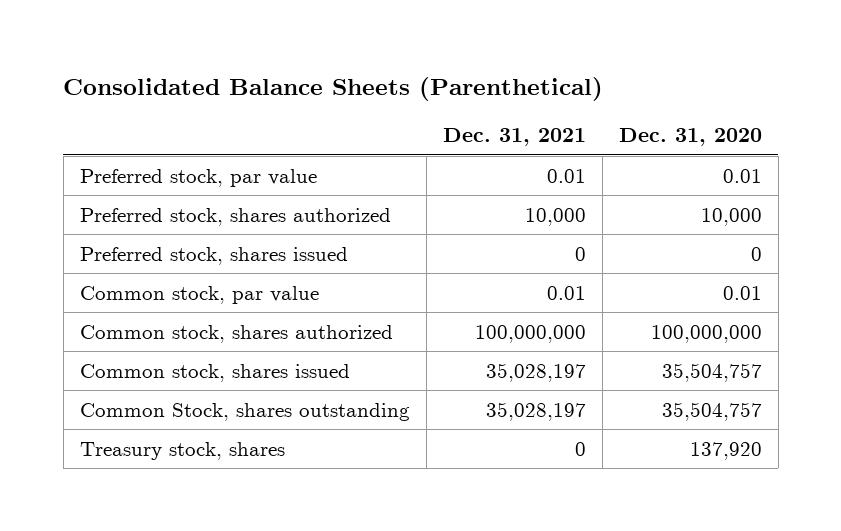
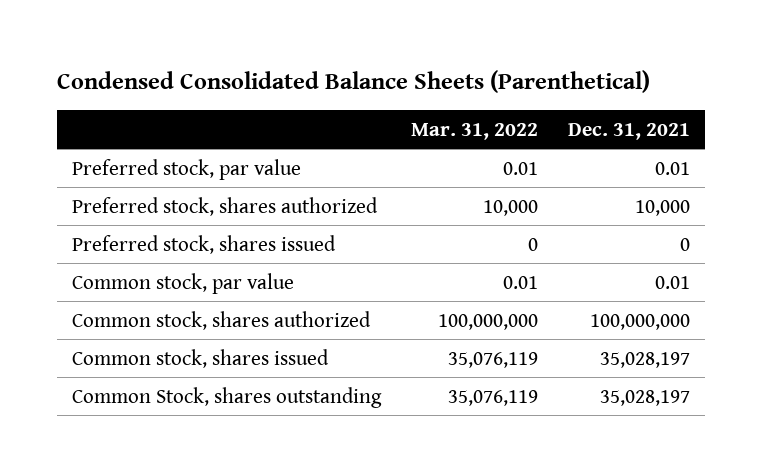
[63,77,604,102] Consolidated Balance Sheets (Parenthetical) -> [56,70,650,94] Condensed Consolidated Balance Sheets (Parenthetical)
[618,128,762,147] Dec. 31, 2020 -> none
none -> [411,122,539,140] Mar. 31, 2022
[79,441,285,460] Treasury stock, shares -> none

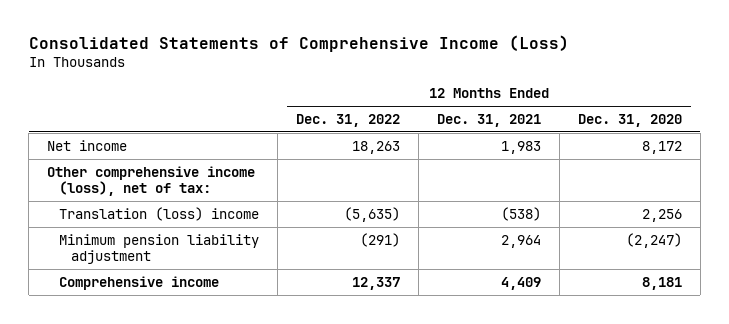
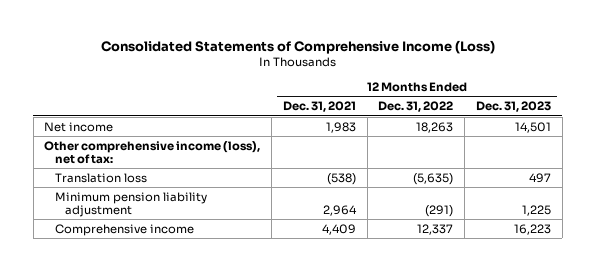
[577,113,682,127] Dec. 31, 2020 -> none
none -> [475,101,551,113] Dec. 31, 2023
[58,206,259,221] Translation (loss) income -> [54,172,147,183] Translation loss

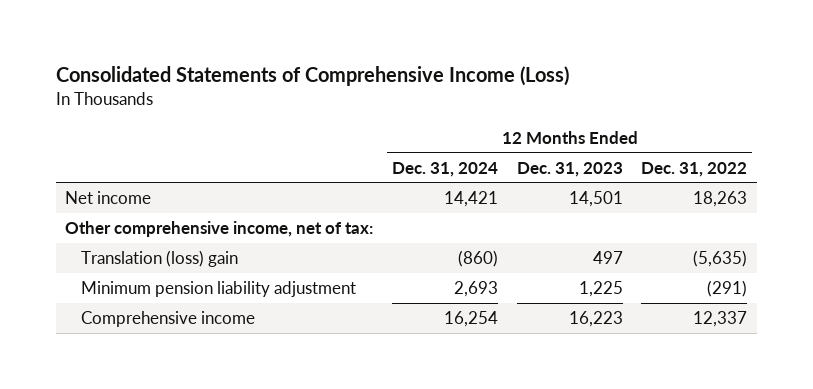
[282,101,356,113] Dec. 31, 2021 -> none
none -> [391,161,498,177] Dec. 31, 2024
[44,140,261,164] Other comprehensive income (loss), net of tax: -> [65,221,374,238] Other comprehensive income, net of tax:
[54,172,147,183] Translation loss -> [81,250,239,268] Translation (loss) gain

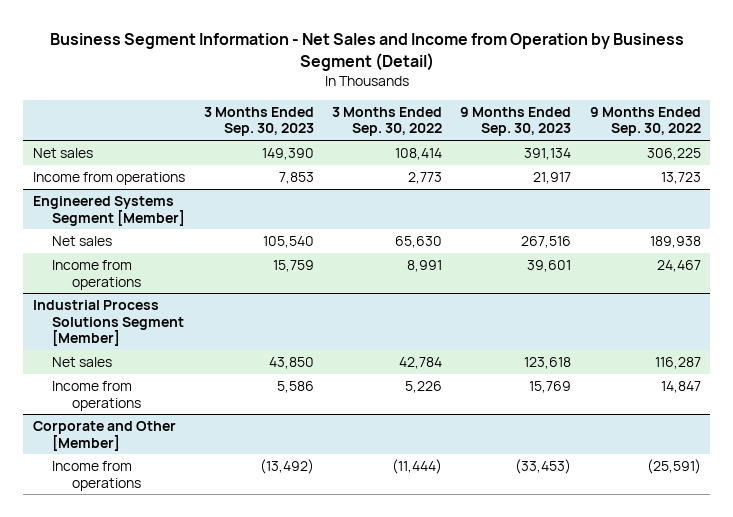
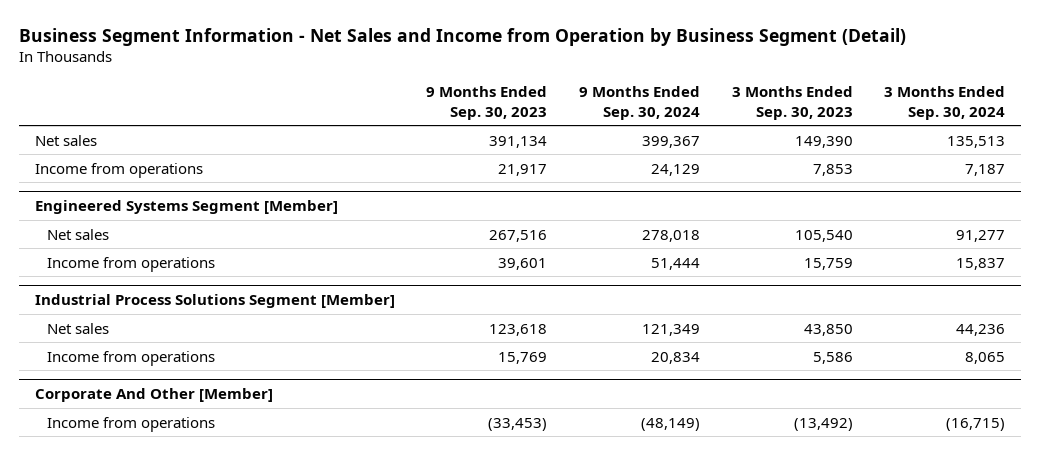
[331,106,442,137] 3 Months Ended Sep. 30, 2022 -> none
[589,106,701,137] 9 Months Ended Sep. 30, 2022 -> none
none -> [578,86,700,120] 9 Months Ended Sep. 30, 2024
none -> [884,86,1006,120] 3 Months Ended Sep. 30, 2024
[32,421,176,451] Corporate and Other [Member] -> [34,388,273,403] Corporate And Other [Member]

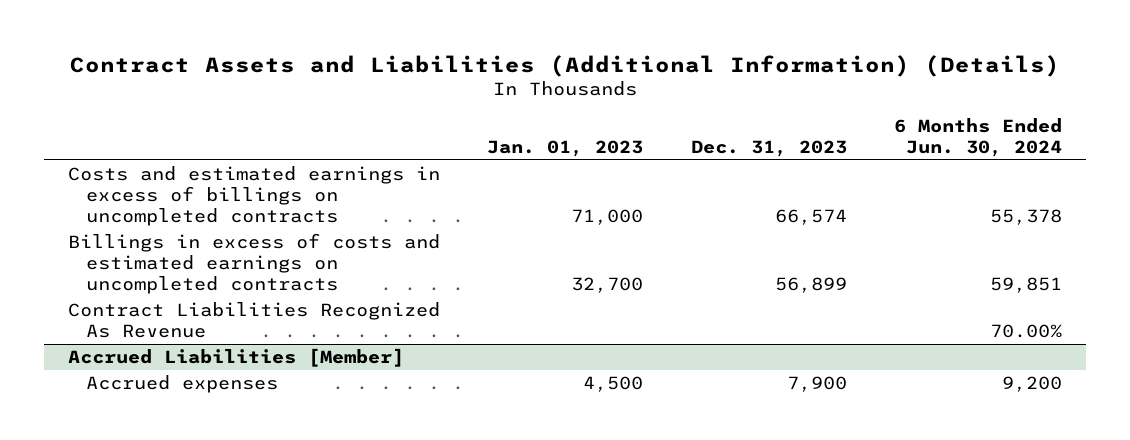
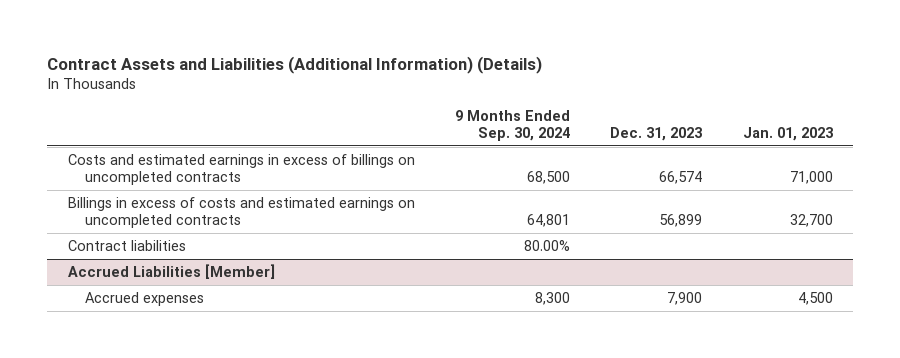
[894,118,1063,157] 6 Months Ended Jun. 30, 2024 -> none
none -> [455,109,571,142] 9 Months Ended Sep. 30, 2024
[67,302,440,338] Contract Liabilities Recognized As Revenue -> [67,239,186,251] Contract liabilities

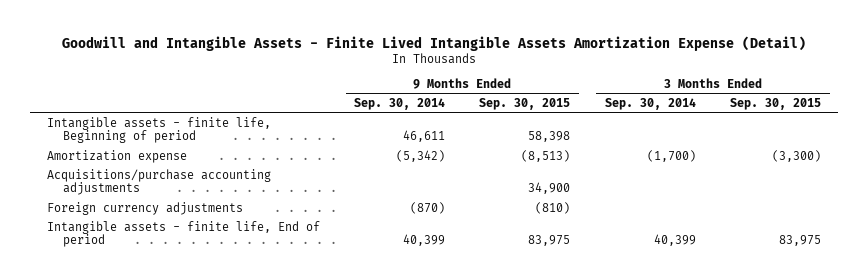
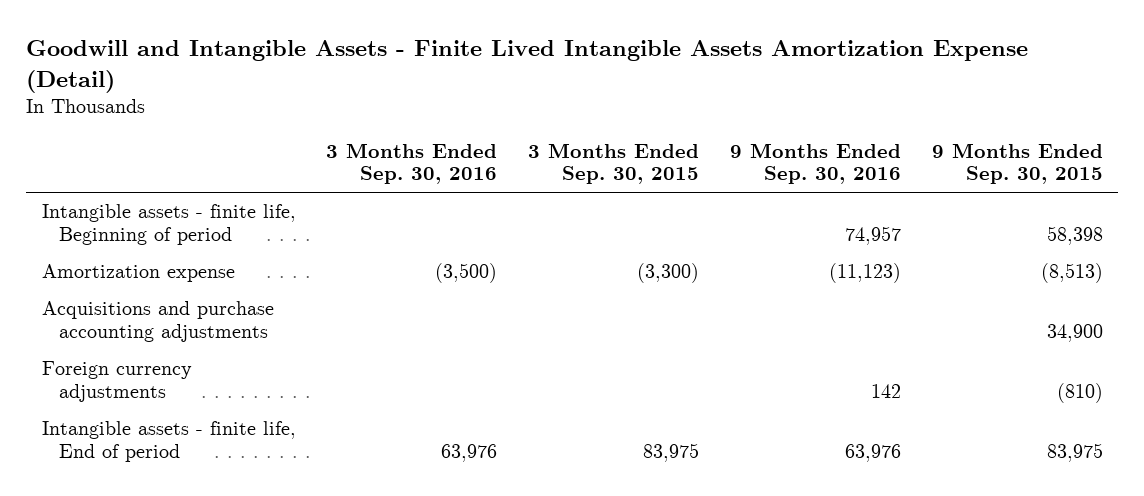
[354,98,446,111] Sep. 30, 2014 -> none
[604,98,696,111] Sep. 30, 2014 -> none
none -> [326,142,498,185] 3 Months Ended Sep. 30, 2016
none -> [729,142,901,185] 9 Months Ended Sep. 30, 2016
[46,168,271,196] Acquisitions/purchase accounting adjustments -> [41,301,274,342] Acquisitions and purchase accounting adjustments

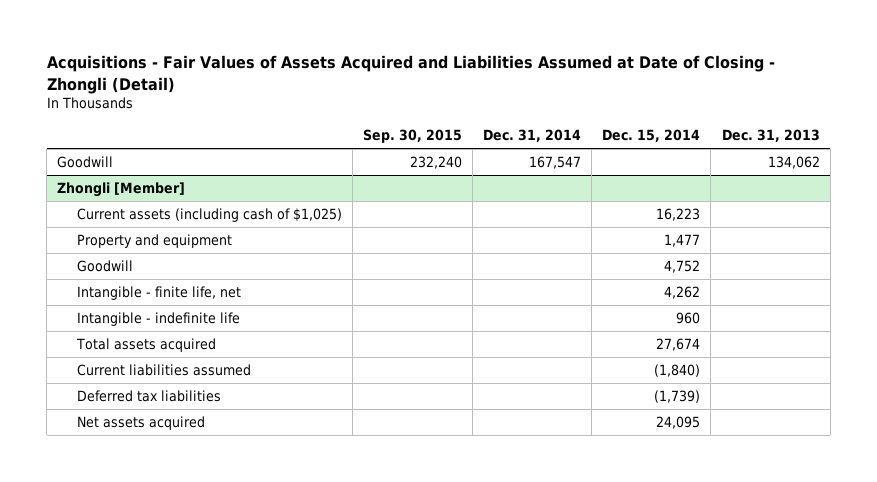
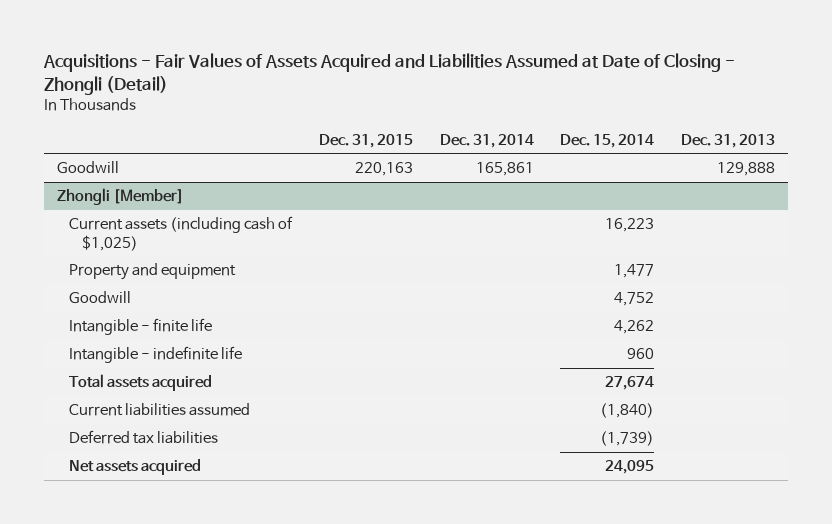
[363,129,463,144] Sep. 30, 2015 -> none
none -> [319,133,414,148] Dec. 31, 2015
[529,156,582,170] 167,547 -> [475,162,534,177] 165,861
[767,156,820,170] 134,062 -> [717,162,776,177] 129,888
[77,286,242,301] Intangible - finite life, net -> [69,318,213,336] Intangible - finite life

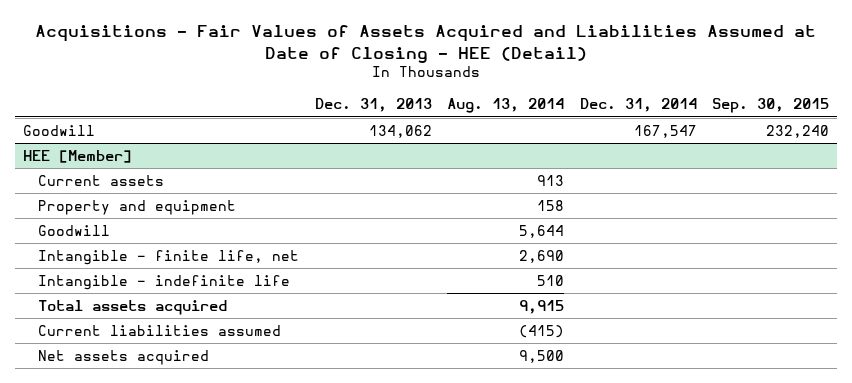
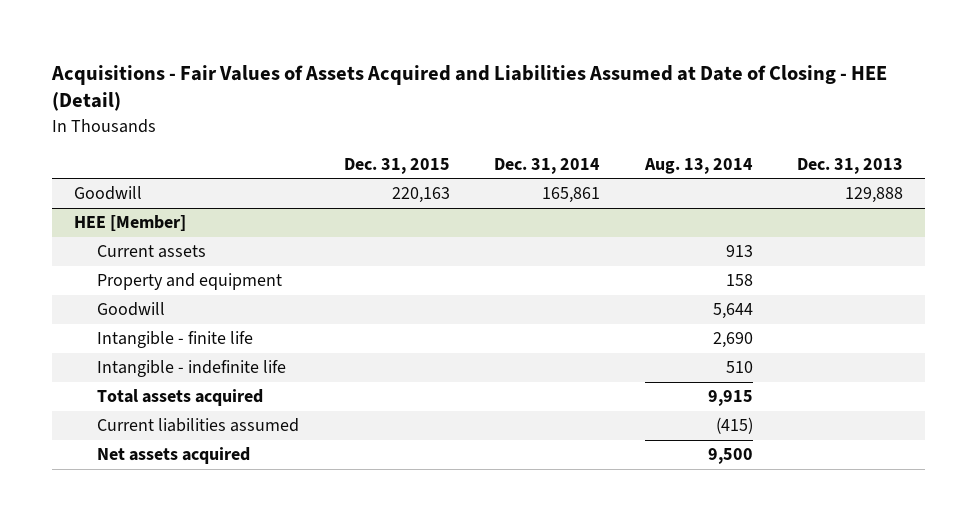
[711,98,829,114] Sep. 30, 2015 -> none
none -> [343,157,450,174] Dec. 31, 2015
[368,124,432,138] 134,062 -> [845,187,904,204] 129,888
[633,124,697,138] 167,547 -> [542,187,601,204] 165,861
[38,249,300,265] Intangible - finite life, net -> [97,331,254,349] Intangible - finite life

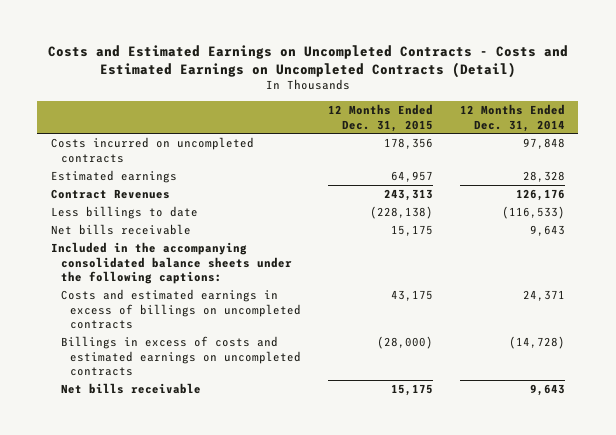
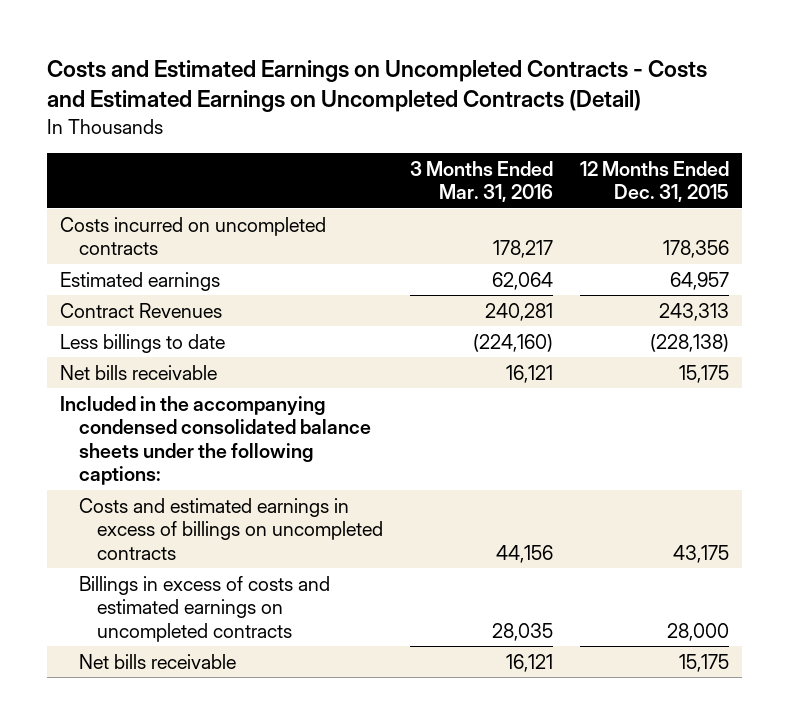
[459,103,565,132] 12 Months Ended Dec. 31, 2014 -> none
none -> [410,160,554,203] 3 Months Ended Mar. 31, 2016
[50,241,292,285] Included in the accompanying consolidated balance sheets under the following captions: -> [59,395,371,486] Included in the accompanying condensed consolidated balance sheets under the following captions:
[377,335,434,349] (28,000) -> [666,622,729,641] 28,000

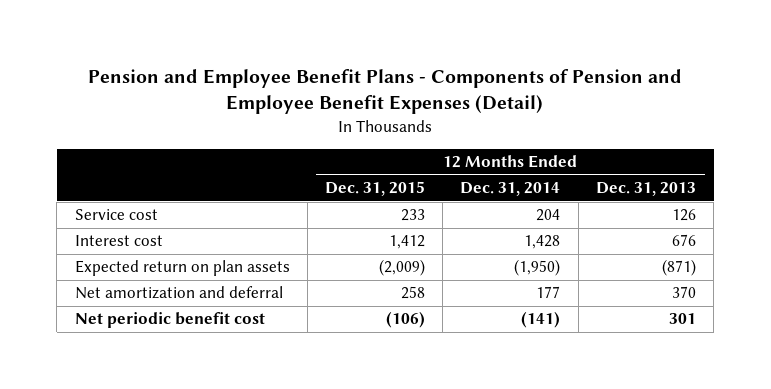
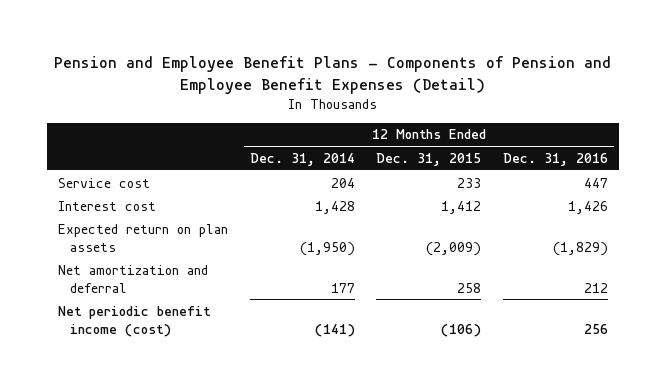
[595,182,696,197] Dec. 31, 2013 -> none
none -> [503,152,609,166] Dec. 31, 2016
[74,312,265,329] Net periodic benefit cost -> [57,305,211,337] Net periodic benefit income (cost)

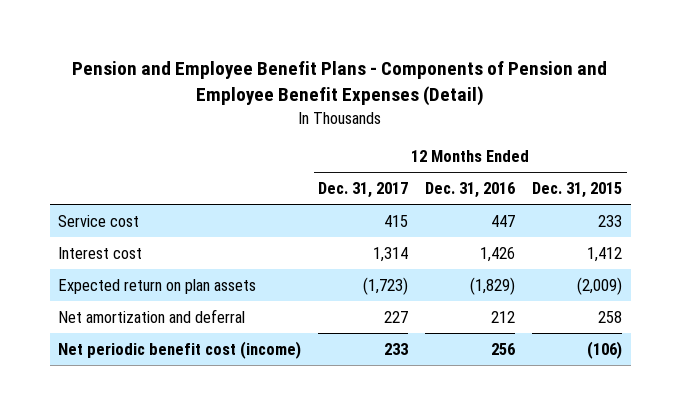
[249,152,355,166] Dec. 31, 2014 -> none
none -> [318,182,409,199] Dec. 31, 2017
[57,305,211,337] Net periodic benefit income (cost) -> [58,340,302,359] Net periodic benefit cost (income)

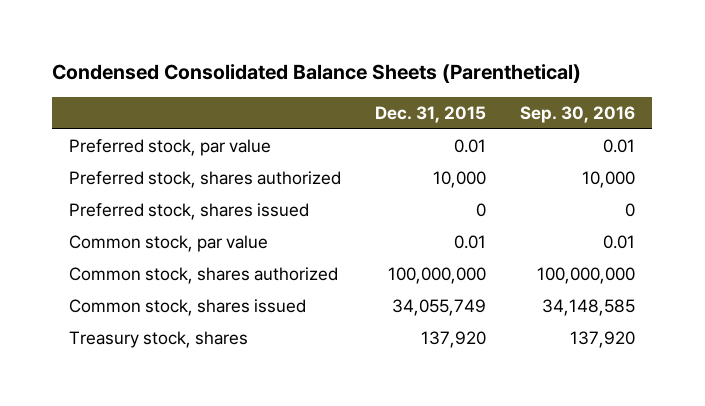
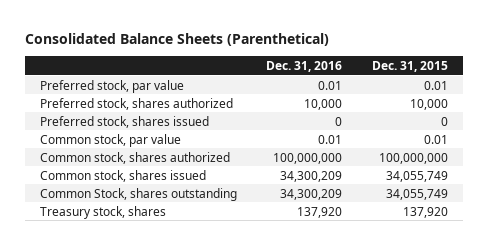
[52,64,582,84] Condensed Consolidated Balance Sheets (Parenthetical) -> [24,32,329,46] Consolidated Balance Sheets (Parenthetical)
[520,105,636,123] Sep. 30, 2016 -> none
none -> [266,60,343,72] Dec. 31, 2016
none -> [39,187,237,201] Common Stock, shares outstanding

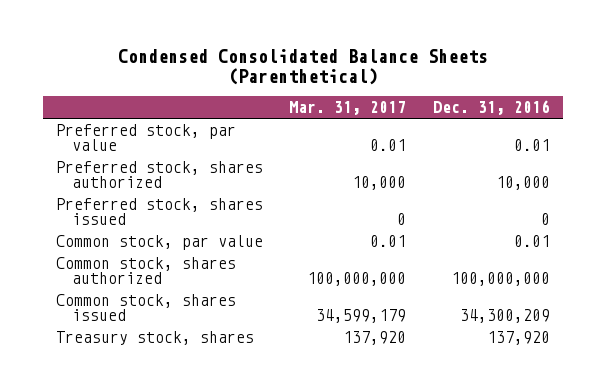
[24,32,329,46] Consolidated Balance Sheets (Parenthetical) -> [117,49,488,86] Condensed Consolidated Balance Sheets (Parenthetical)
[371,60,448,72] Dec. 31, 2015 -> none
none -> [289,101,407,116] Mar. 31, 2017
[39,187,237,201] Common Stock, shares outstanding -> none

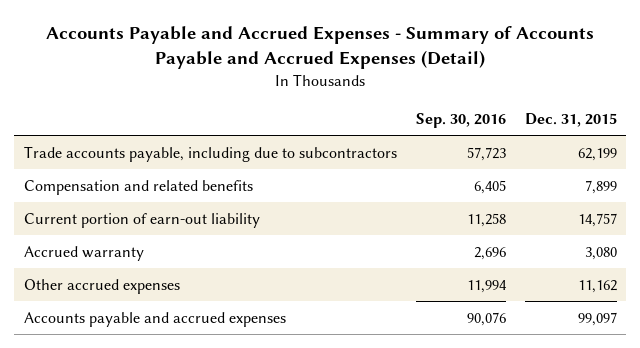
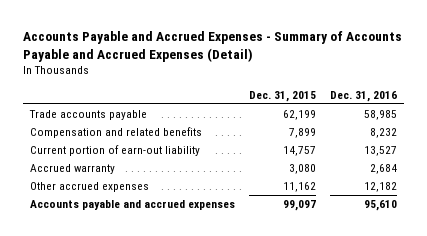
[415,113,506,129] Sep. 30, 2016 -> none
none -> [330,90,398,102] Dec. 31, 2016
[23,145,397,162] Trade accounts payable, including due to subcontractors -> [28,110,147,121] Trade accounts payable

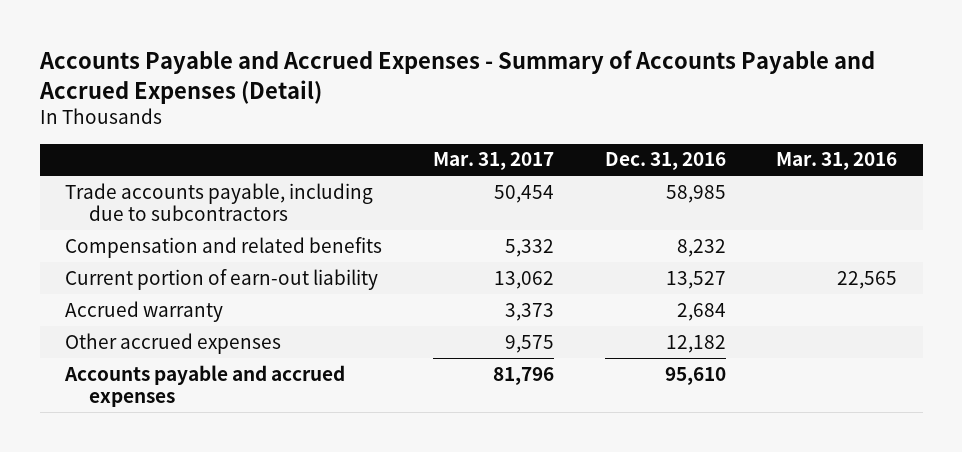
[248,90,316,102] Dec. 31, 2015 -> none
none -> [432,152,554,171] Mar. 31, 2017
none -> [776,152,898,171] Mar. 31, 2016
[28,110,147,121] Trade accounts payable -> [65,182,374,222] Trade accounts payable, including due to subcontractors

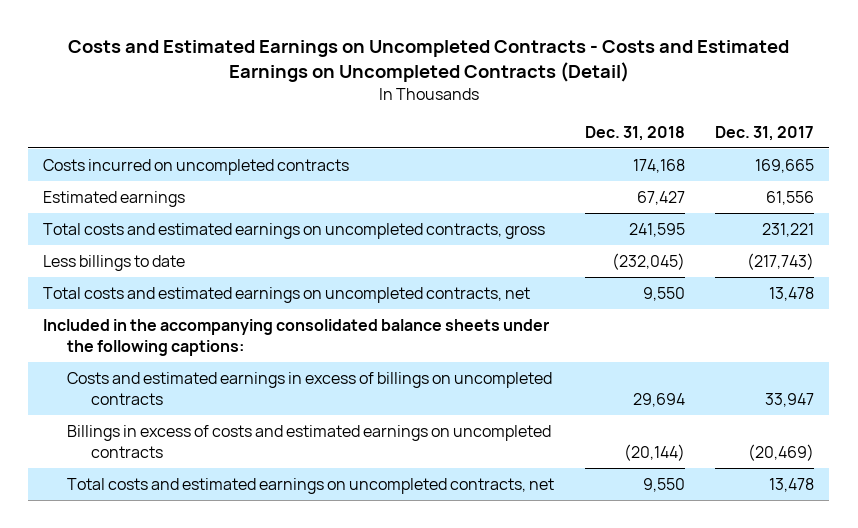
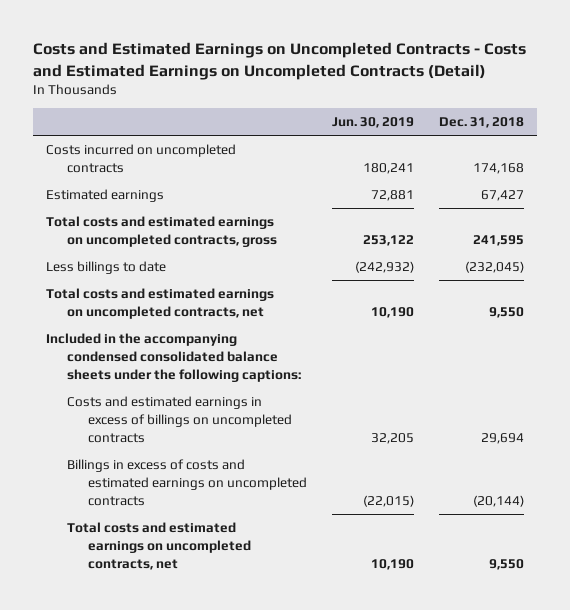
[715,125,815,141] Dec. 31, 2017 -> none
none -> [332,117,415,129] Jun. 30, 2019
[43,318,550,356] Included in the accompanying consolidated balance sheets under the following captions: -> [45,333,301,382] Included in the accompanying condensed consolidated balance sheets under the following captions:

